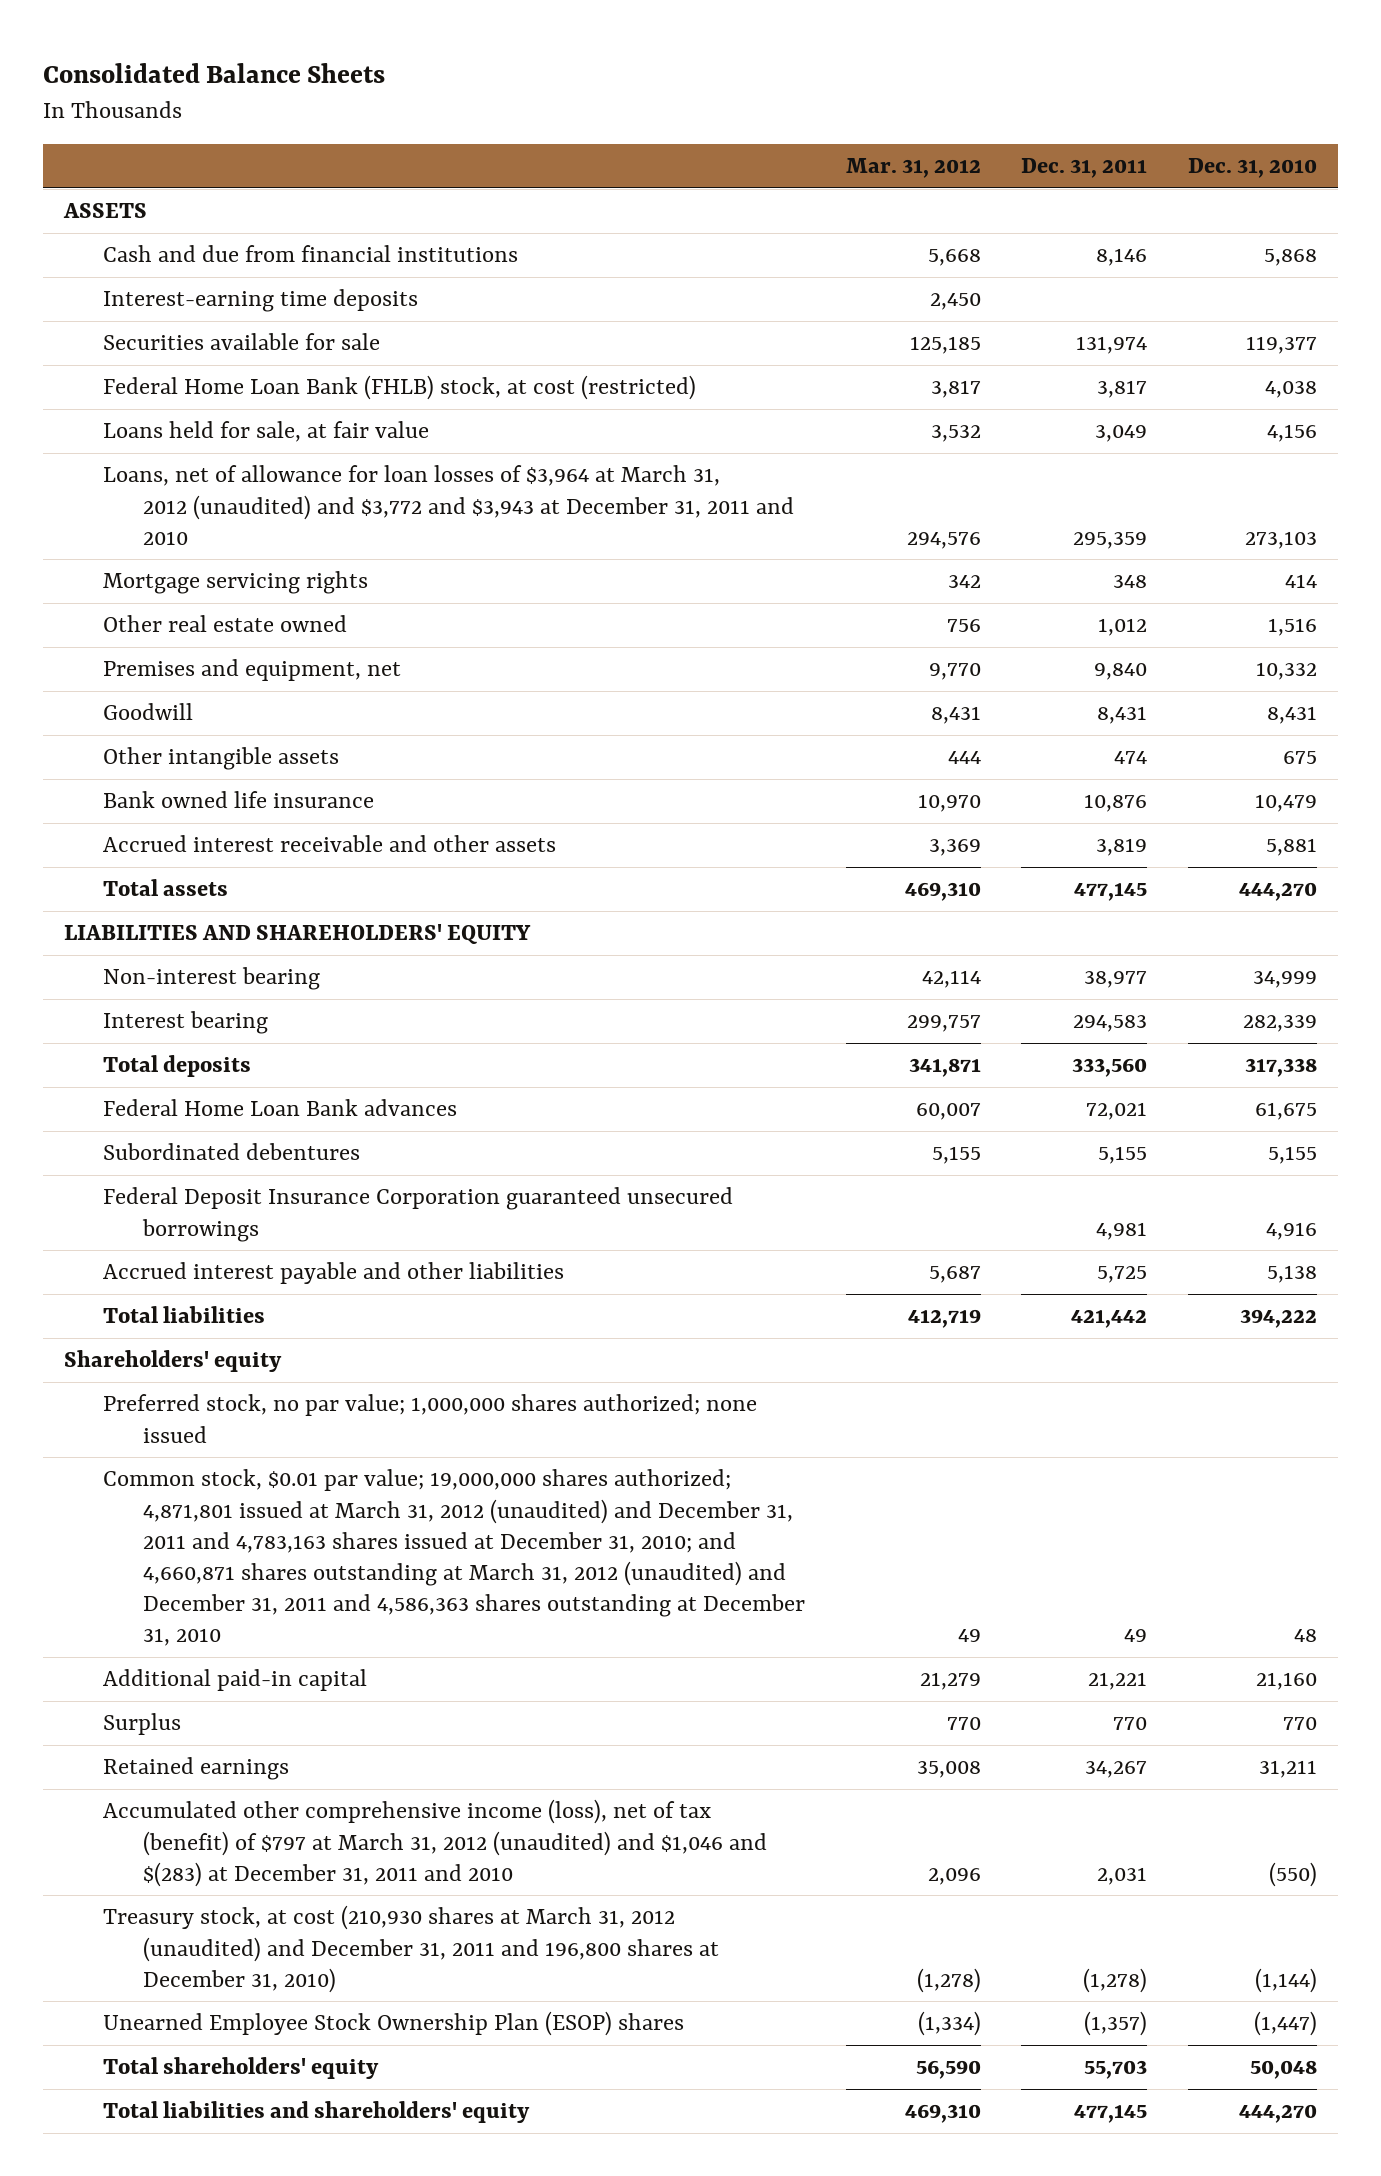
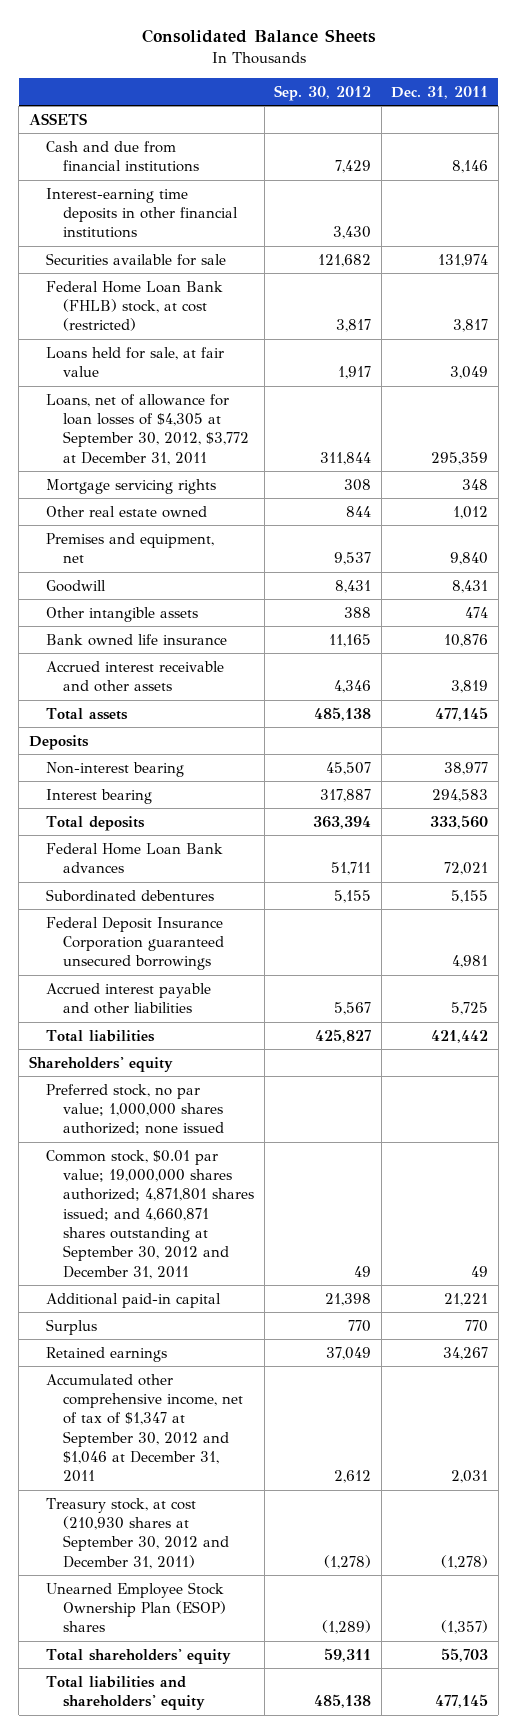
[845,158,981,179] Mar. 31, 2012 -> none
[1188,158,1318,179] Dec. 31, 2010 -> none
none -> [274,85,372,102] Sep. 30, 2012
[103,289,419,313] Interest-earning time deposits -> [46,187,239,239] Interest-earning time deposits in other financial institutions
[103,465,794,545] Loans, net of allowance for loan losses of $3,964 at March 31, 2012 (unaudited) and $3,772 and $3,943 at December 31, 2011 and 2010 -> [46,393,250,465] Loans, net of allowance for loan losses of $4,305 at September 30, 2012, $3,772 at December 31, 2011
[63,924,531,945] LIABILITIES AND SHAREHOLDERS' EQUITY -> none
none -> [28,734,89,750] Deposits
[103,1469,805,1647] Common stock, $0.01 par value; 19,000,000 shares authorized; 4,871,801 issued at March 31, 2012 (unaudited) and December 31, 2011 and 4,783,163 shares issued at December 31, 2010; and 4,660,871 shares outstanding at March 31, 2012 (unaudited) and December 31, 2011 and 4,586,363 shares outstanding at December 31, 2010 -> [46,1149,255,1279] Common stock, $0.01 par value; 19,000,000 shares authorized; 4,871,801 shares issued; and 4,660,871 shares outstanding at September 30, 2012 and December 31, 2011
[103,1799,767,1887] Accumulated other comprehensive income (loss), net of tax (benefit) of $797 at March 31, 2012 (unaudited) and $1,046 and $(283) at December 31, 2011 and 2010 -> [46,1373,244,1483] Accumulated other comprehensive income, net of tax of $1,347 at September 30, 2012 and $1,046 at December 31, 2011
[103,1905,719,1993] Treasury stock, at cost (210,930 shares at March 31, 2012 (unaudited) and December 31, 2011 and 196,800 shares at December 31, 2010) -> [46,1497,230,1569] Treasury stock, at cost (210,930 shares at September 30, 2012 and December 31, 2011)

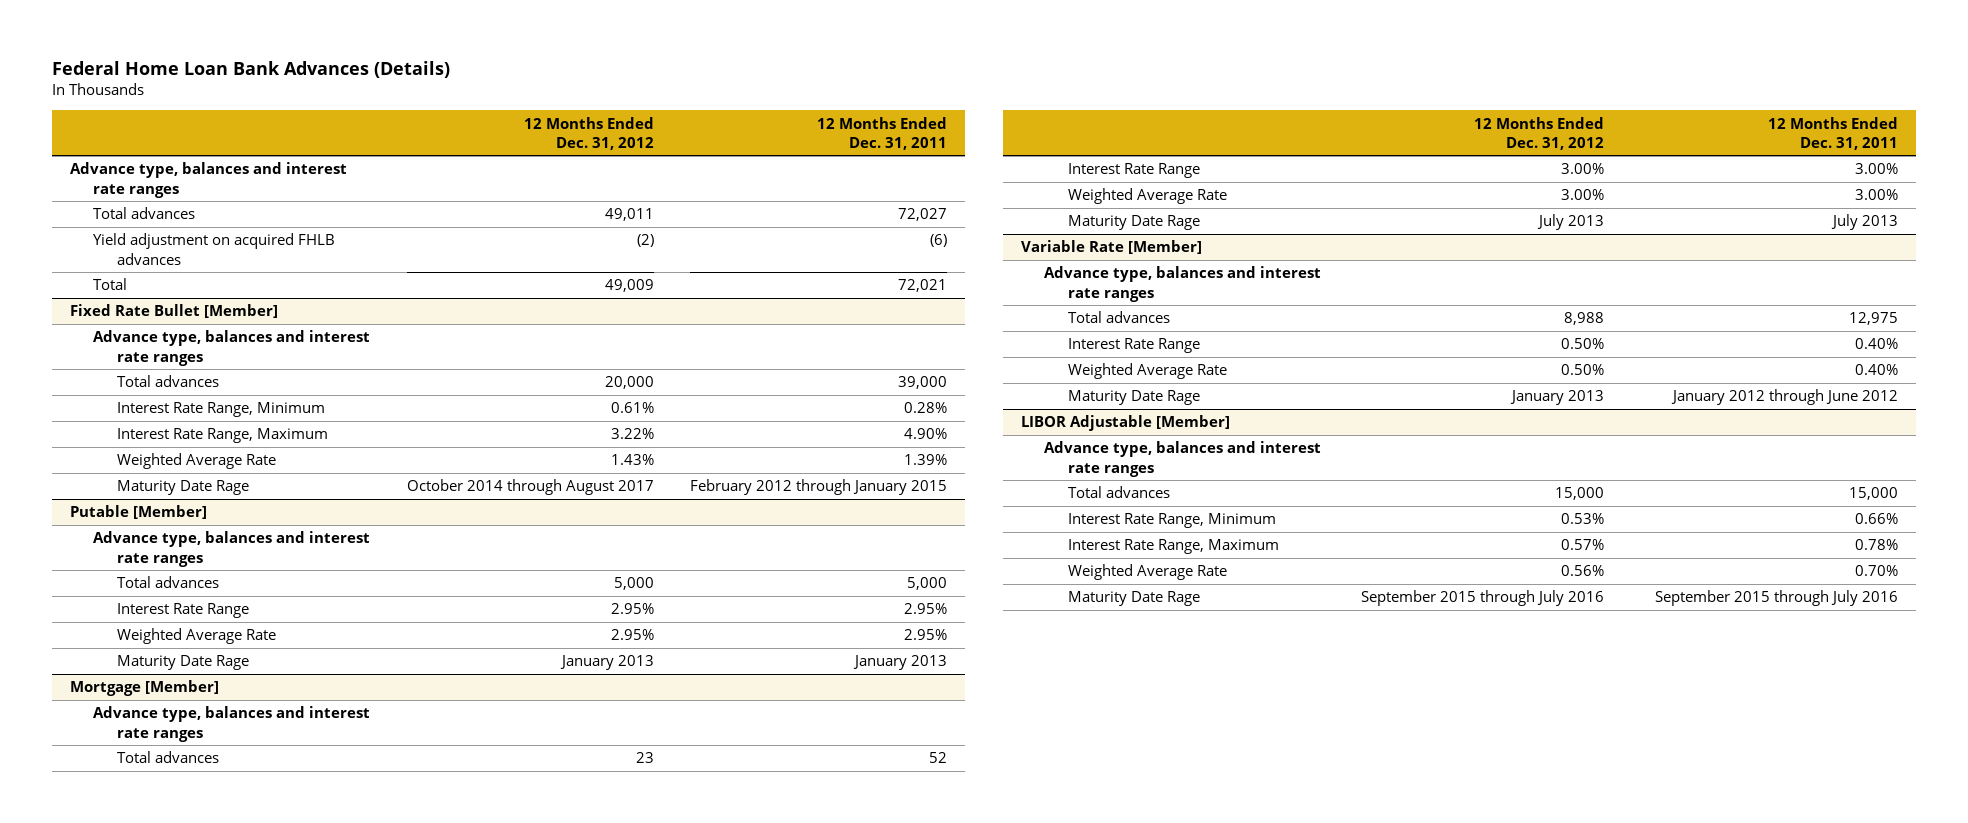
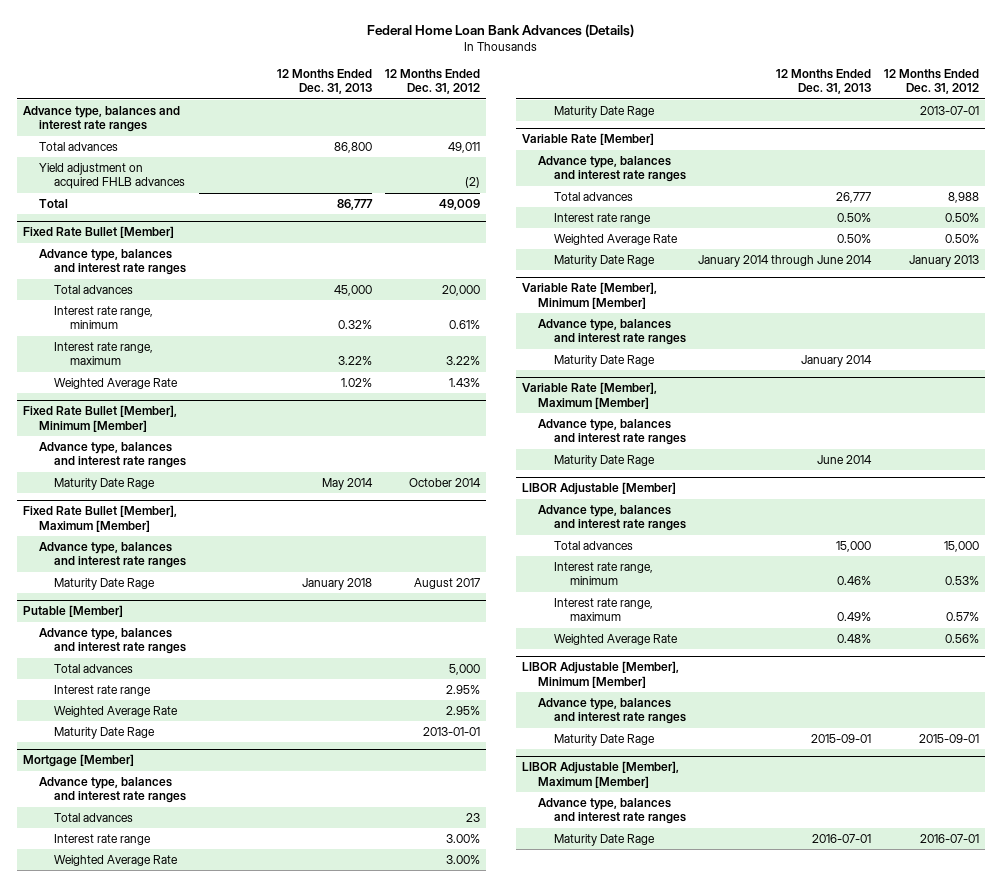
[816,116,947,150] 12 Months Ended Dec. 31, 2011 -> none
none -> [277,69,373,95] 12 Months Ended Dec. 31, 2013
[117,402,326,418] Interest Rate Range, Minimum -> [54,306,154,330] Interest rate range, minimum
[117,428,329,444] Interest Rate Range, Maximum -> [54,342,154,366] Interest rate range, maximum
none -> [22,405,177,432] Fixed Rate Bullet [Member], Minimum [Member]
none -> [38,442,187,469] Advance type, balances and interest rate ranges
[406,479,654,496] October 2014 through August 2017 -> [408,478,481,488] October 2014
none -> [22,505,177,532] Fixed Rate Bullet [Member], Maximum [Member]
none -> [38,542,187,569] Advance type, balances and interest rate ranges
none -> [54,578,156,591] Maturity Date Rage
[117,603,250,619] Interest Rate Range -> [54,685,152,697] Interest rate range
[559,655,654,671] January 2013 -> [422,727,480,737] 2013-01-01
[1067,163,1200,179] Interest Rate Range -> [54,834,152,846] Interest rate range
[1537,214,1605,231] July 2013 -> [919,106,979,116] 2013-07-01
[1067,338,1200,354] Interest Rate Range -> [553,213,651,225] Interest rate range
none -> [522,282,658,309] Variable Rate [Member], Minimum [Member]
none -> [537,319,686,346] Advance type, balances and interest rate ranges
none -> [553,355,655,368] Maturity Date Rage
none -> [522,382,658,409] Variable Rate [Member], Maximum [Member]
none -> [537,419,686,446] Advance type, balances and interest rate ranges
none -> [553,455,655,468] Maturity Date Rage
[1067,513,1276,529] Interest Rate Range, Minimum -> [553,562,653,586] Interest rate range, minimum
[1067,539,1279,555] Interest Rate Range, Maximum -> [553,598,653,622] Interest rate range, maximum
none -> [522,661,680,688] LIBOR Adjustable [Member], Minimum [Member]
none -> [537,698,686,725] Advance type, balances and interest rate ranges
[1361,590,1605,607] September 2015 through July 2016 -> [918,734,979,744] 2015-09-01
none -> [522,761,680,788] LIBOR Adjustable [Member], Maximum [Member]
none -> [537,798,686,825] Advance type, balances and interest rate ranges
none -> [553,834,655,847] Maturity Date Rage

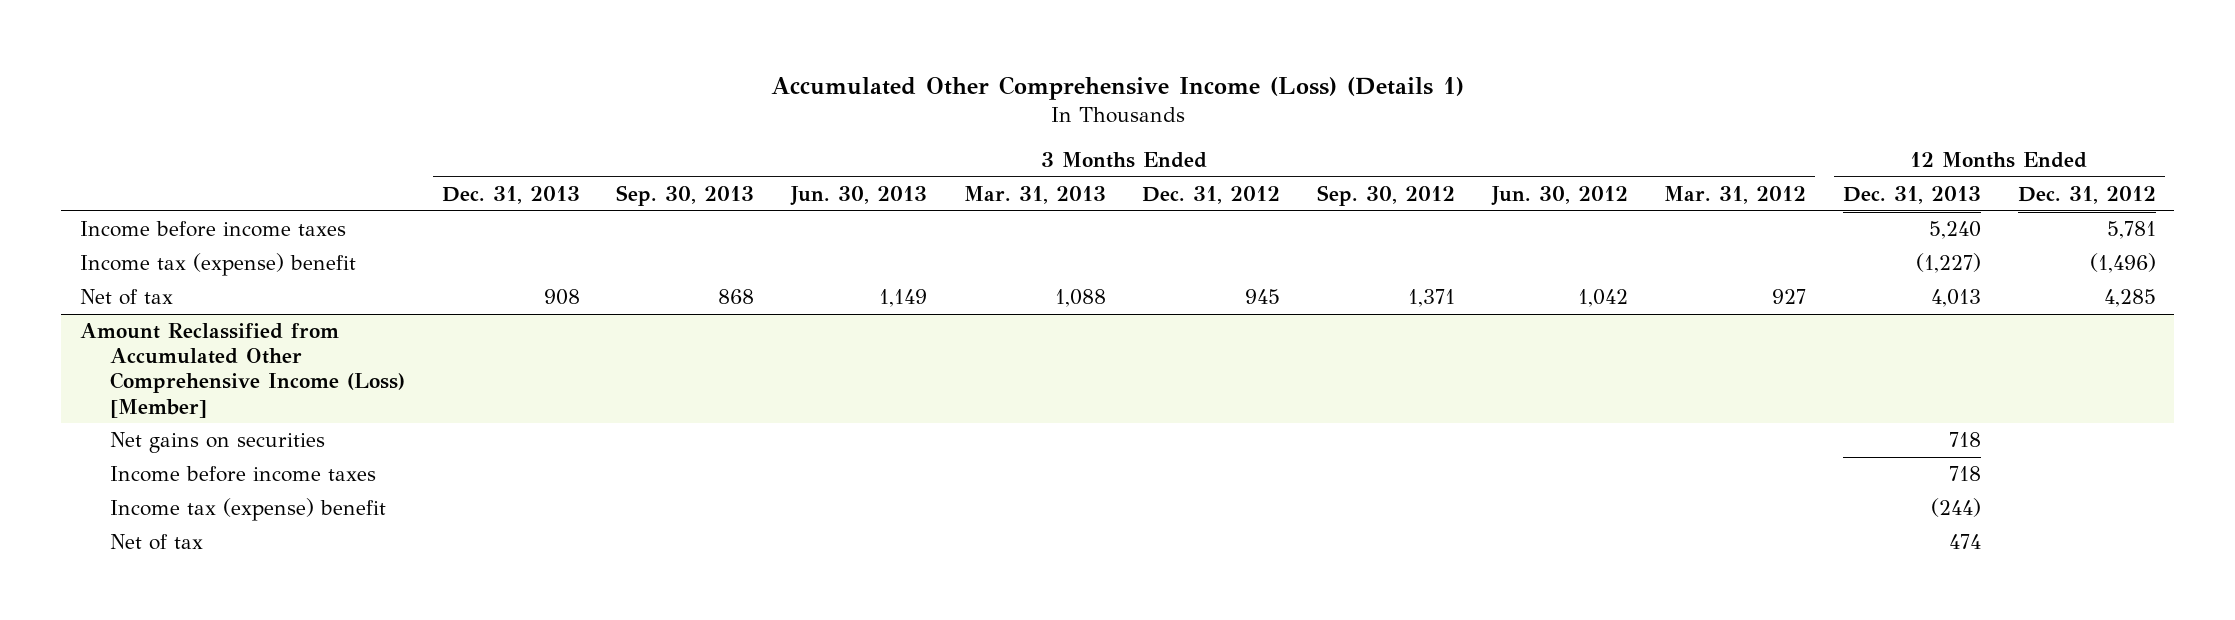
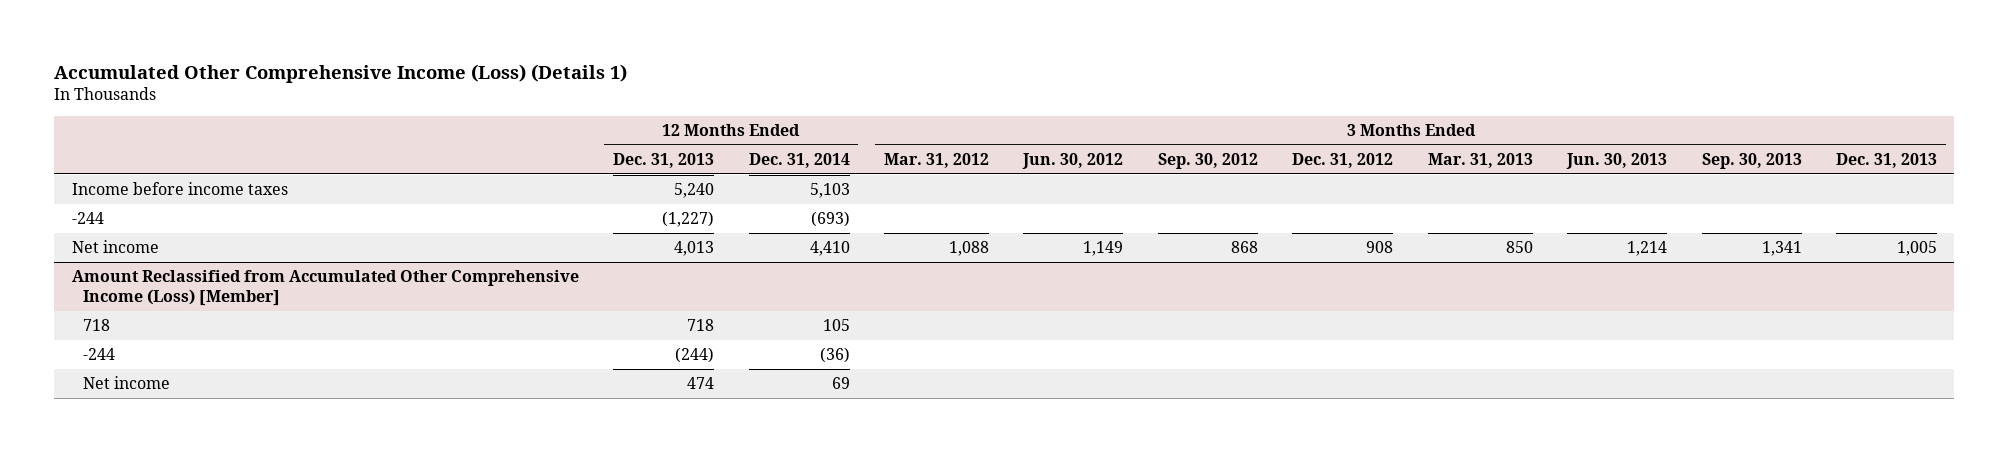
[2017,185,2156,204] Dec. 31, 2012 -> none
none -> [748,153,850,169] Dec. 31, 2014
[79,253,356,277] Income tax (expense) benefit -> [71,212,104,225] -244
[79,289,173,306] Net of tax -> [71,240,159,254] Net income
[543,289,580,306] 908 -> [1897,241,1938,257] 1,005
[718,289,755,305] 868 -> [1761,241,1802,257] 1,341
[879,289,928,308] 1,149 -> [1627,241,1668,257] 1,214
[1054,289,1106,308] 1,088 -> [1505,241,1533,254] 850
[1245,289,1281,305] 945 -> [1366,241,1394,254] 908
[1408,289,1456,308] 1,371 -> [1230,241,1258,254] 868
[1577,289,1628,308] 1,042 -> [1083,241,1124,257] 1,149
[1772,289,1807,305] 927 -> [948,241,989,257] 1,088
[110,466,377,483] Income before income taxes -> none
[110,432,326,454] Net gains on securities -> [83,319,111,332] 718
[110,498,387,522] Income tax (expense) benefit -> [83,348,116,361] -244
[110,534,204,551] Net of tax -> [83,376,171,390] Net income

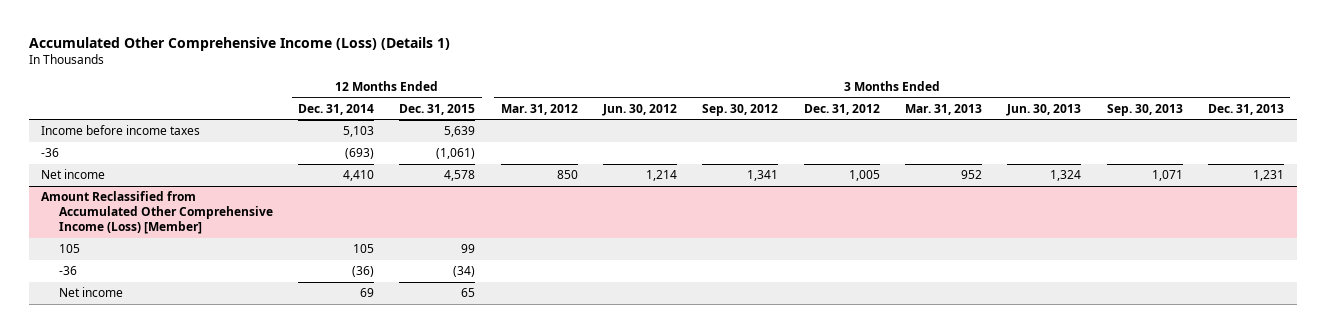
[613,153,715,169] Dec. 31, 2013 -> none
none -> [399,103,476,115] Dec. 31, 2015
[71,212,104,225] -244 -> [41,148,60,158] -36
[948,241,989,257] 1,088 -> [556,170,578,180] 850
[1083,241,1124,257] 1,149 -> [645,170,677,182] 1,214
[1230,241,1258,254] 868 -> [747,170,779,182] 1,341
[1366,241,1394,254] 908 -> [848,170,880,182] 1,005
[1505,241,1533,254] 850 -> [960,170,982,180] 952
[1627,241,1668,257] 1,214 -> [1050,170,1082,182] 1,324
[1761,241,1802,257] 1,341 -> [1151,170,1183,182] 1,071
[1897,241,1938,257] 1,005 -> [1252,170,1284,182] 1,231
[83,319,111,332] 718 -> [58,244,80,254] 105
[83,348,116,361] -244 -> [58,266,77,276] -36

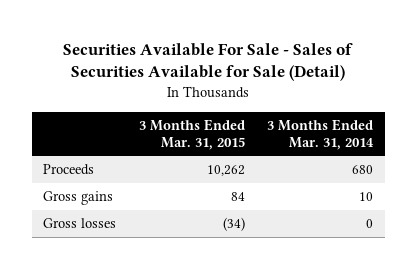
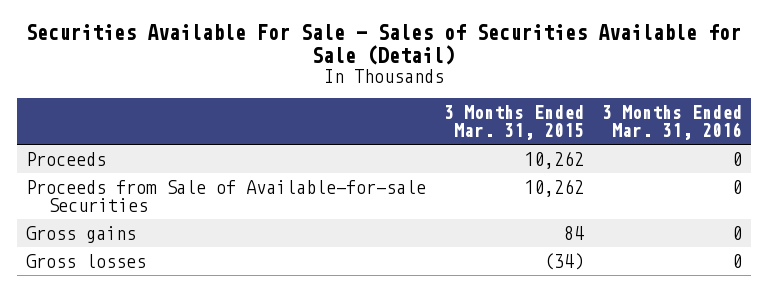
[267,118,375,150] 3 Months Ended Mar. 31, 2014 -> none
none -> [602,104,743,141] 3 Months Ended Mar. 31, 2016
none -> [26,179,427,213] Proceeds from Sale of Available-for-sale Securities

